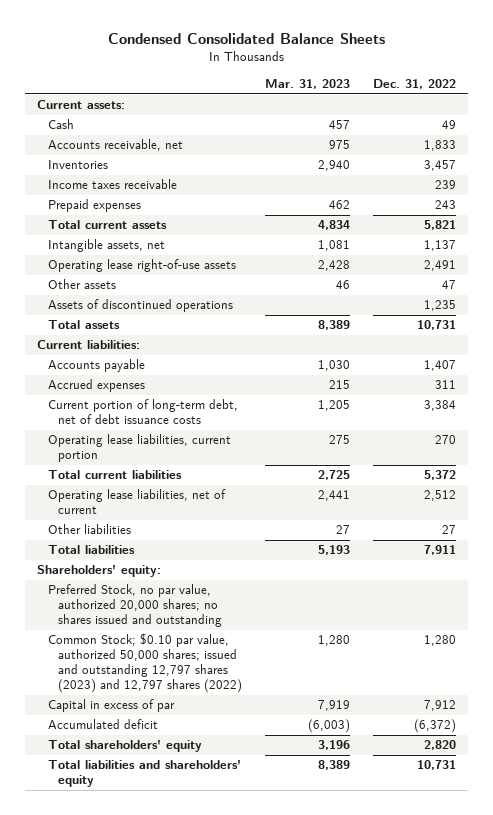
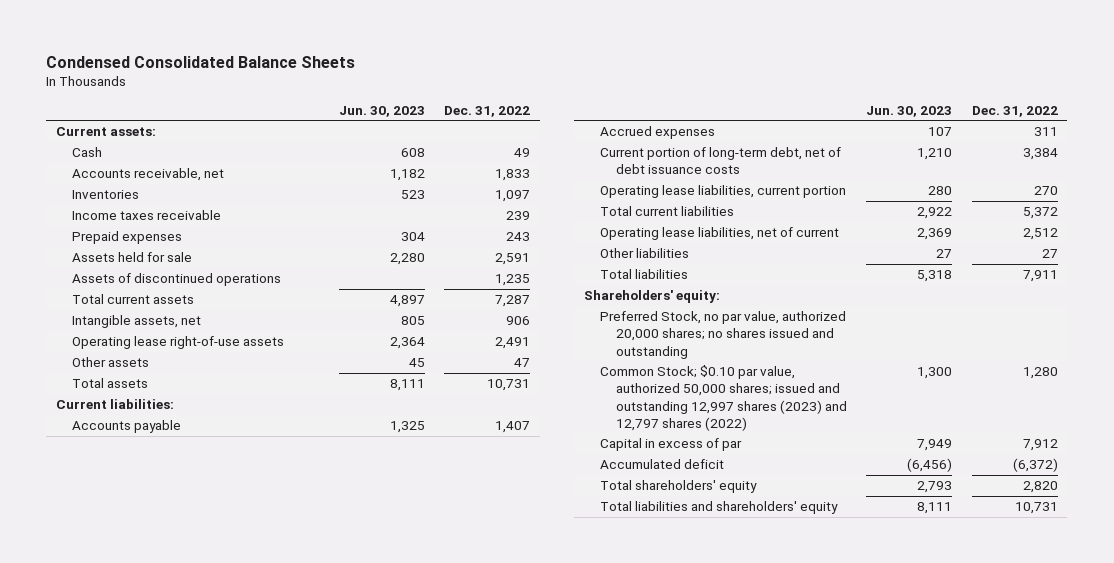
[265,79,351,90] Mar. 31, 2023 -> none
none -> [338,106,425,118] Jun. 30, 2023
[424,160,457,172] 3,457 -> [495,190,531,203] 1,097
none -> [72,252,193,263] Assets held for sale
[47,299,233,313] Assets of discontinued operations -> [72,273,282,287] Assets of discontinued operations
[424,220,457,231] 5,821 -> [495,295,531,308] 7,287
[424,240,457,252] 1,137 -> [506,316,531,326] 906
[47,633,243,694] Common Stock; $0.10 par value, authorized 50,000 shares; issued and outstanding 12,797 shares (2023) and 12,797 shares (2022) -> [599,365,848,431] Common Stock; $0.10 par value, authorized 50,000 shares; issued and outstanding 12,997 shares (2023) and 12,797 shares (2022)

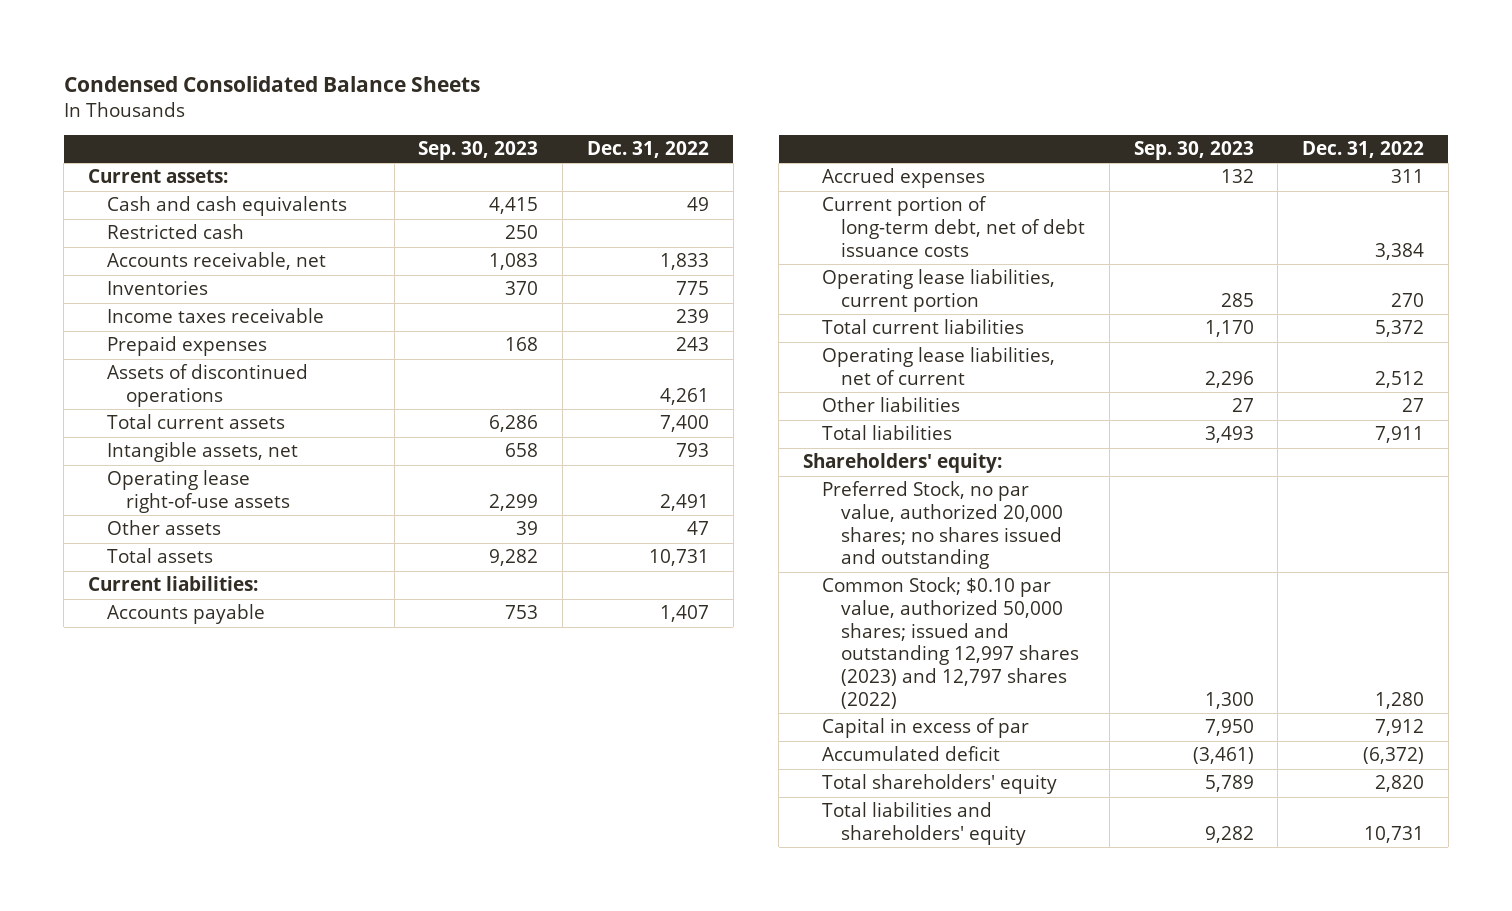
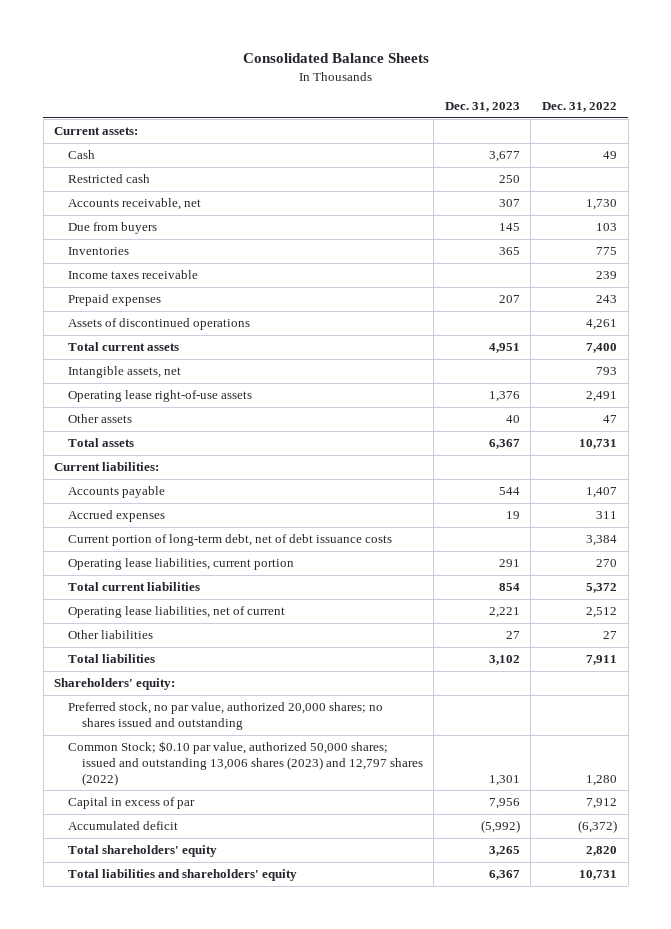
[63,75,480,92] Condensed Consolidated Balance Sheets -> [242,53,429,64] Consolidated Balance Sheets
[418,141,539,161] Sep. 30, 2023 -> none
none -> [444,101,520,112] Dec. 31, 2023
[106,196,347,217] Cash and cash equivalents -> none
none -> [67,150,95,160] Cash
[659,253,709,271] 1,833 -> [585,199,617,211] 1,730
none -> [67,222,157,235] Due from buyers
[822,481,1064,570] Preferred Stock, no par value, authorized 20,000 shares; no shares issued and outstanding -> [67,702,383,730] Preferred stock, no par value, authorized 20,000 shares; no shares issued and outstanding
[822,577,1080,709] Common Stock; $0.10 par value, authorized 50,000 shares; issued and outstanding 12,997 shares (2023) and 12,797 shares (2022) -> [67,741,423,786] Common Stock; $0.10 par value, authorized 50,000 shares; issued and outstanding 13,006 shares (2023) and 12,797 shares (2022)

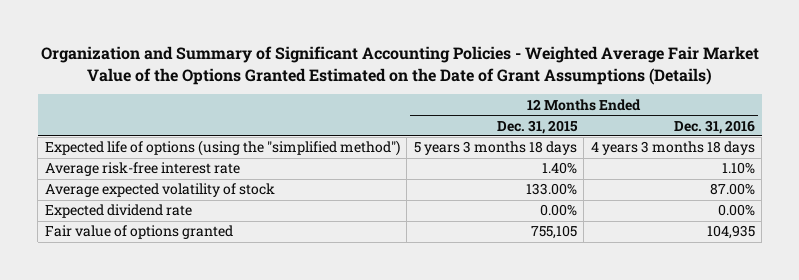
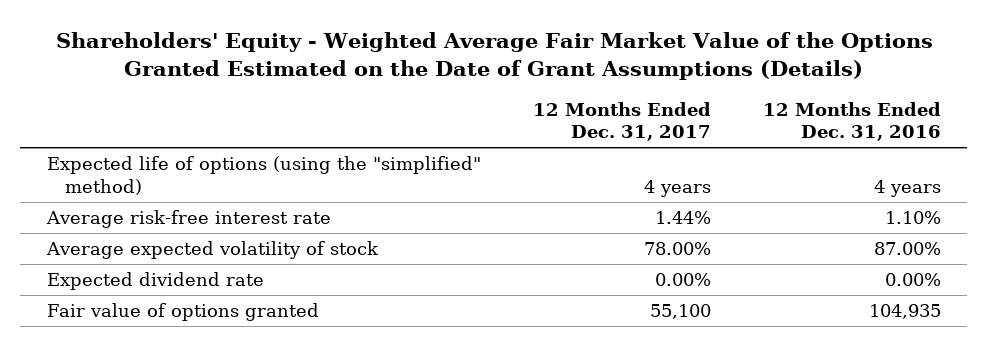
[40,46,759,85] Organization and Summary of Significant Accounting Policies - Weighted Average Fair Market Value of the Options Granted Estimated on the Date of Grant Assumptions (Details) -> [55,32,933,80] Shareholders' Equity - Weighted Average Fair Market Value of the Options Granted Estimated on the Date of Grant Assumptions (Details)
[496,119,578,134] Dec. 31, 2015 -> none
none -> [532,101,711,142] 12 Months Ended Dec. 31, 2017
[44,140,400,157] Expected life of options (using the "simplified method") -> [46,156,481,195] Expected life of options (using the "simplified" method)
[590,141,755,156] 4 years 3 months 18 days -> [874,179,942,197] 4 years

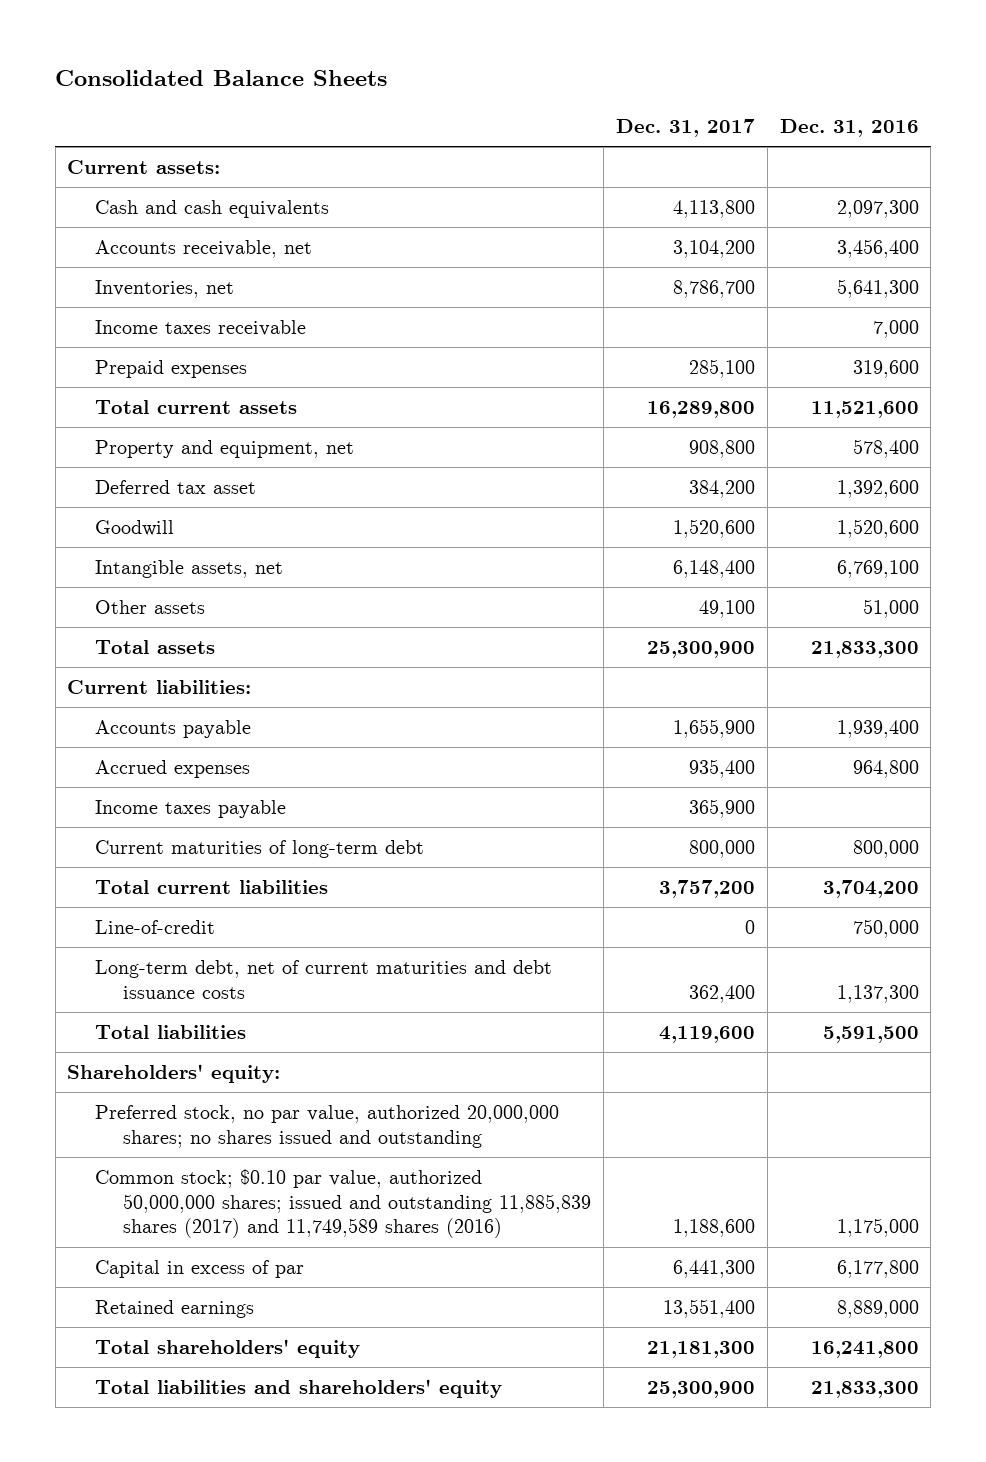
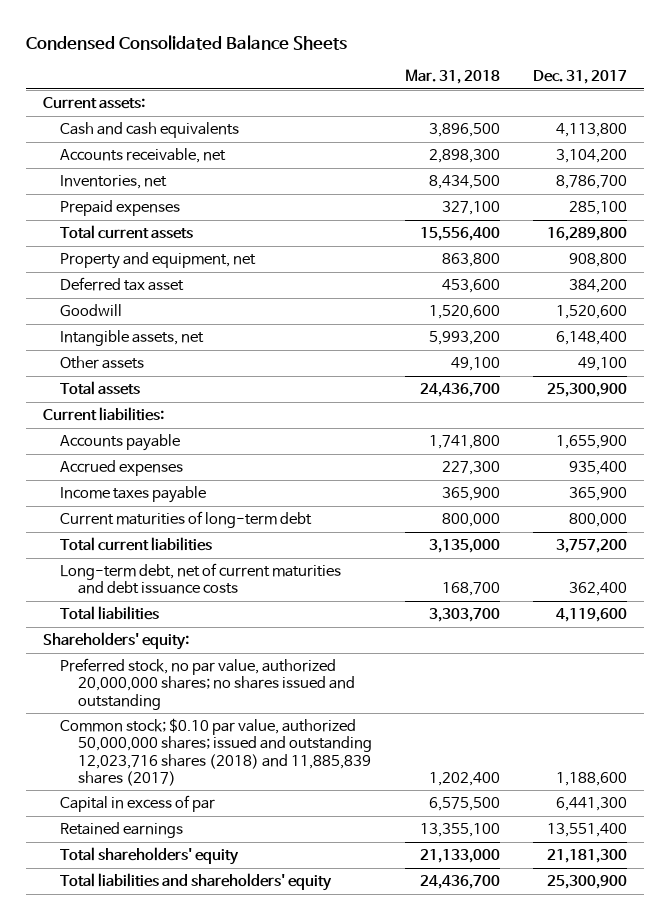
[55,69,388,86] Consolidated Balance Sheets -> [26,34,348,50] Condensed Consolidated Balance Sheets
[779,118,919,137] Dec. 31, 2016 -> none
none -> [404,68,500,84] Mar. 31, 2018
[95,320,307,337] Income taxes receivable -> none
[95,920,216,935] Line-of-credit -> none
[95,1169,592,1239] Common stock; $0.10 par value, authorized 50,000,000 shares; issued and outstanding 11,885,839 shares (2017) and 11,749,589 shares (2016) -> [60,718,372,786] Common stock; $0.10 par value, authorized 50,000,000 shares; issued and outstanding 12,023,716 shares (2018) and 11,885,839 shares (2017)

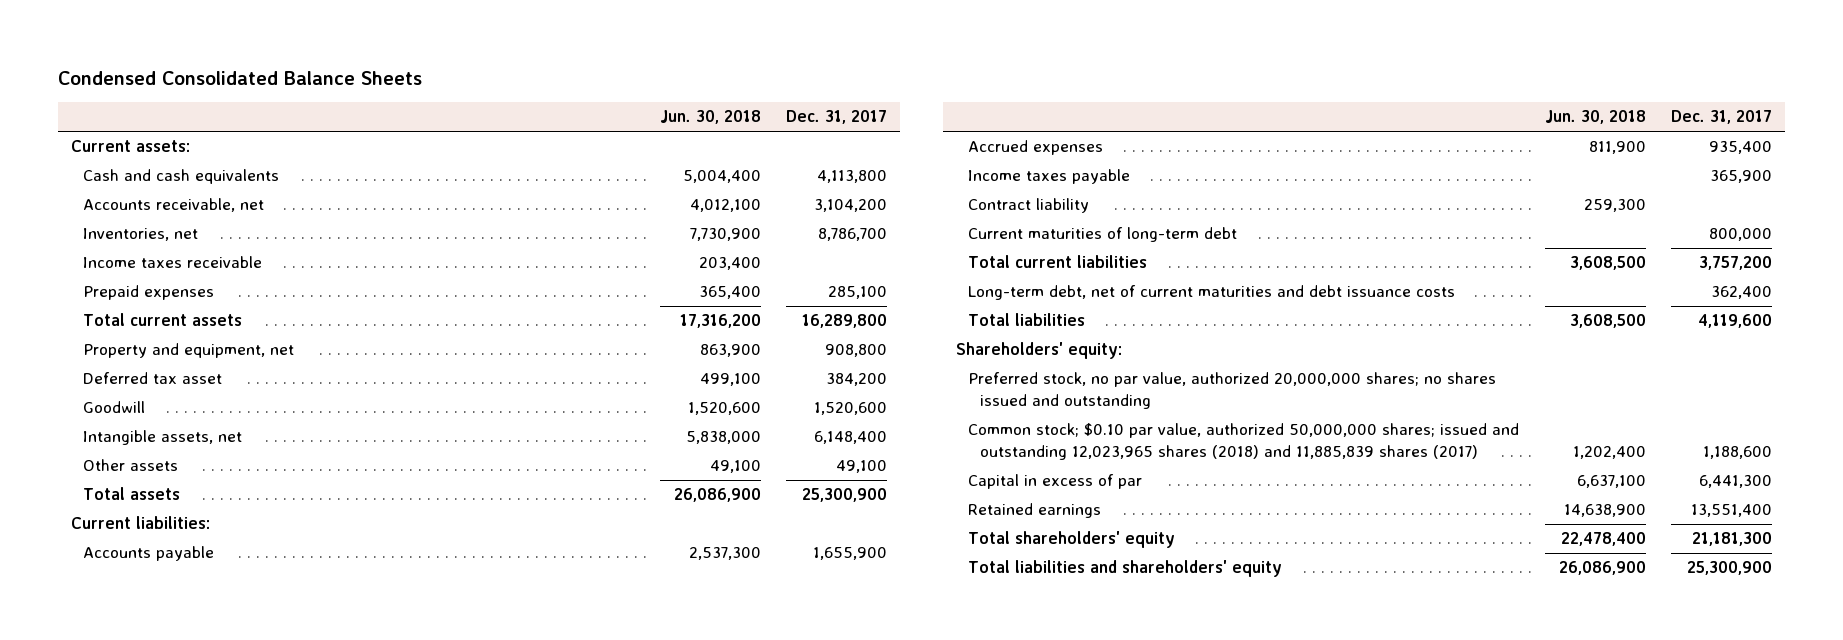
[404,68,500,84] Mar. 31, 2018 -> none
none -> [659,110,761,125] Jun. 30, 2018
none -> [83,256,263,269] Income taxes receivable
none -> [968,198,1090,214] Contract liability
[60,718,372,786] Common stock; $0.10 par value, authorized 50,000,000 shares; issued and outstanding 12,023,716 shares (2018) and 11,885,839 shares (2017) -> [968,423,1520,460] Common stock; $0.10 par value, authorized 50,000,000 shares; issued and outstanding 12,023,965 shares (2018) and 11,885,839 shares (2017)

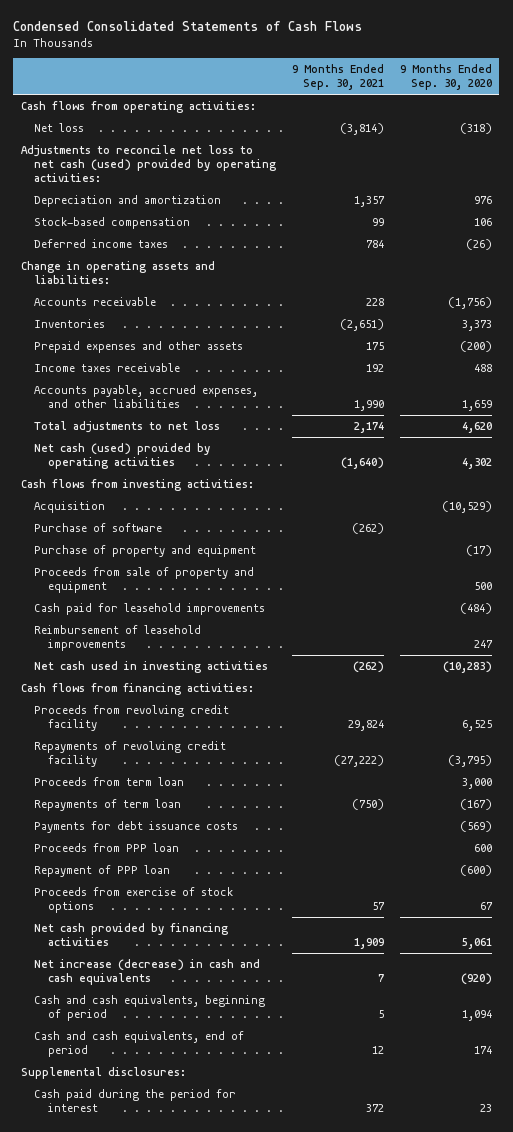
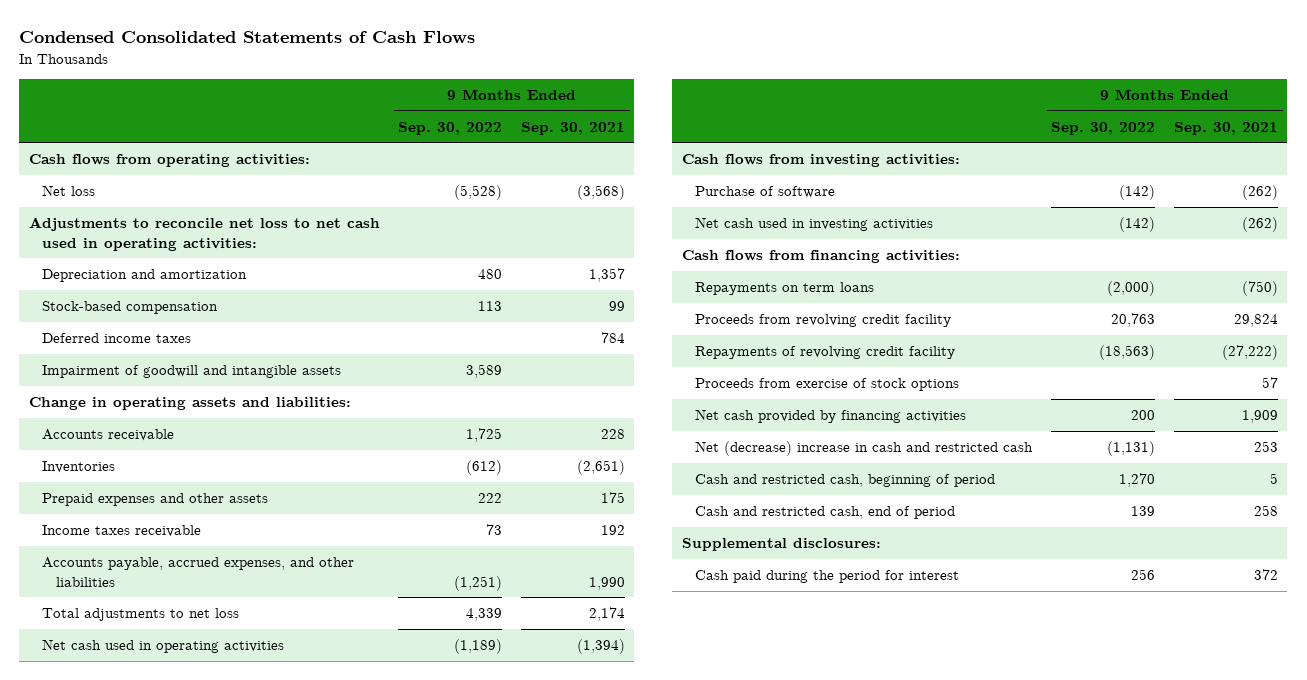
[399,64,492,91] 9 Months Ended Sep. 30, 2020 -> none
none -> [398,121,503,135] Sep. 30, 2022
[339,123,384,136] (3,814) -> [577,185,626,201] (3,568)
[20,145,277,182] Adjustments to reconcile net loss to net cash (used) provided by operating activities: -> [28,217,380,251] Adjustments to reconcile net loss to net cash used in operating activities:
none -> [42,365,342,379] Impairment of goodwill and intangible assets
[34,443,211,470] Net cash (used) provided by operating activities -> [42,639,285,654] Net cash used in operating activities
[340,457,384,470] (1,640) -> [577,639,626,655] (1,394)
[34,501,106,514] Acquisition -> none
[34,545,257,558] Purchase of property and equipment -> none
[34,567,255,594] Proceeds from sale of property and equipment -> none
[34,603,266,616] Cash paid for leasehold improvements -> none
[34,625,202,652] Reimbursement of leasehold improvements -> none
none -> [695,282,875,296] Repayments on term loans
[34,777,185,787] Proceeds from term loan -> none
[34,799,182,812] Repayments of term loan -> none
[34,821,239,834] Payments for debt issuance costs -> none
[34,843,180,853] Proceeds from PPP loan -> none
[34,865,171,878] Repayment of PPP loan -> none
[34,959,261,986] Net increase (decrease) in cash and cash equivalents -> [695,441,1034,457] Net (decrease) increase in cash and restricted cash
[377,974,384,983] 7 -> [1254,441,1279,453] 253
[34,995,266,1022] Cash and cash equivalents, beginning of period -> [695,474,996,488] Cash and restricted cash, beginning of period
[34,1031,245,1058] Cash and cash equivalents, end of period -> [695,506,956,520] Cash and restricted cash, end of period
[371,1046,384,1055] 12 -> [1254,505,1279,517] 258

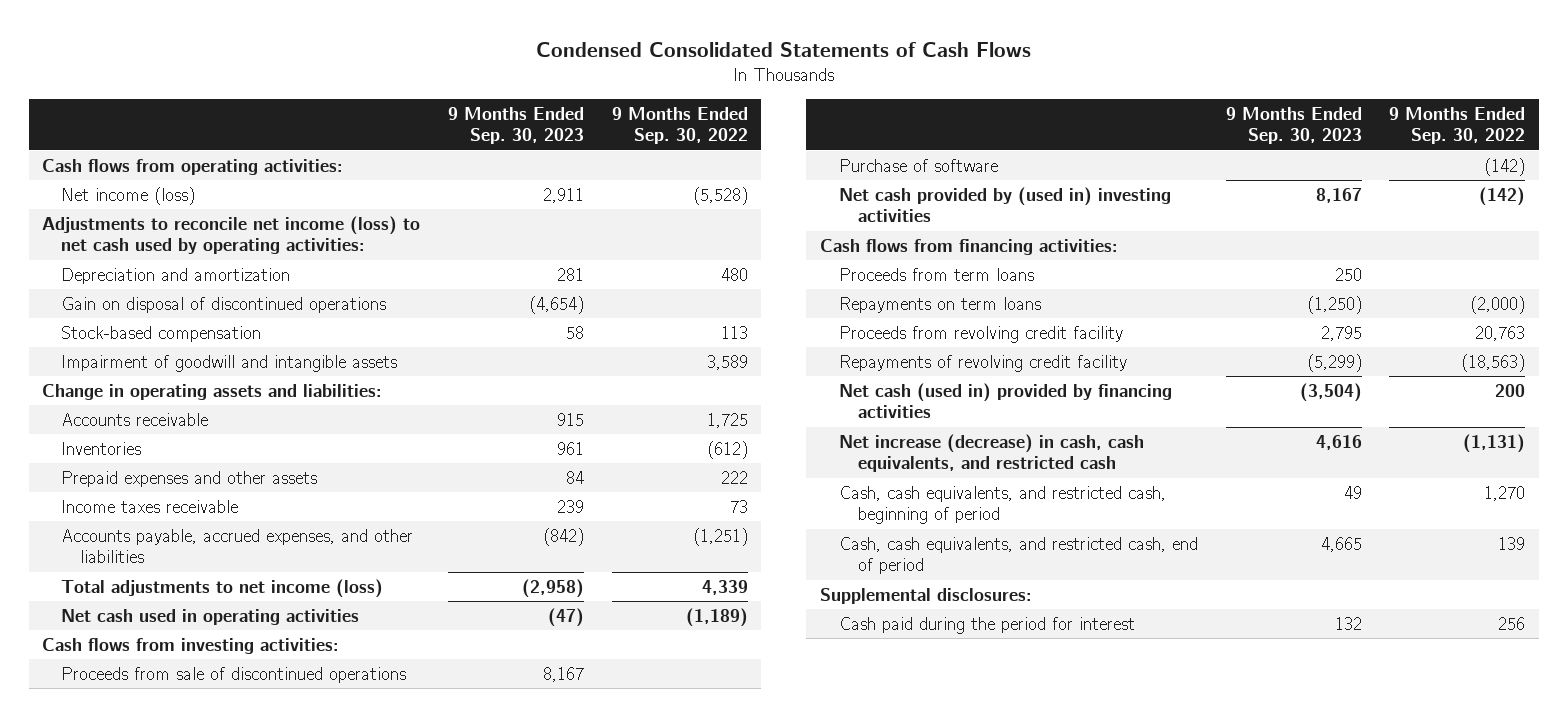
[521,121,626,135] Sep. 30, 2021 -> none
none -> [448,106,585,145] 9 Months Ended Sep. 30, 2023
[42,185,96,197] Net loss -> [61,186,196,205] Net income (loss)
[28,217,380,251] Adjustments to reconcile net loss to net cash used in operating activities: -> [42,215,421,255] Adjustments to reconcile net income (loss) to net cash used by operating activities:
none -> [61,296,387,313] Gain on disposal of discontinued operations
[42,333,192,344] Deferred income taxes -> none
[42,608,240,622] Total adjustments to net loss -> [61,578,384,598] Total adjustments to net income (loss)
none -> [61,666,407,683] Proceeds from sale of discontinued operations
[695,217,934,232] Net cash used in investing activities -> [839,186,1172,223] Net cash provided by (used in) investing activities
none -> [839,267,1035,281] Proceeds from term loans
[695,378,960,392] Proceeds from exercise of stock options -> none
[695,409,967,424] Net cash provided by financing activities -> [839,382,1173,419] Net cash (used in) provided by financing activities
[695,441,1034,457] Net (decrease) increase in cash and restricted cash -> [839,433,1145,473] Net increase (decrease) in cash, cash equivalents, and restricted cash
[695,474,996,488] Cash and restricted cash, beginning of period -> [839,485,1167,525] Cash, cash equivalents, and restricted cash, beginning of period
[695,506,956,520] Cash and restricted cash, end of period -> [839,536,1199,575] Cash, cash equivalents, and restricted cash, end of period

